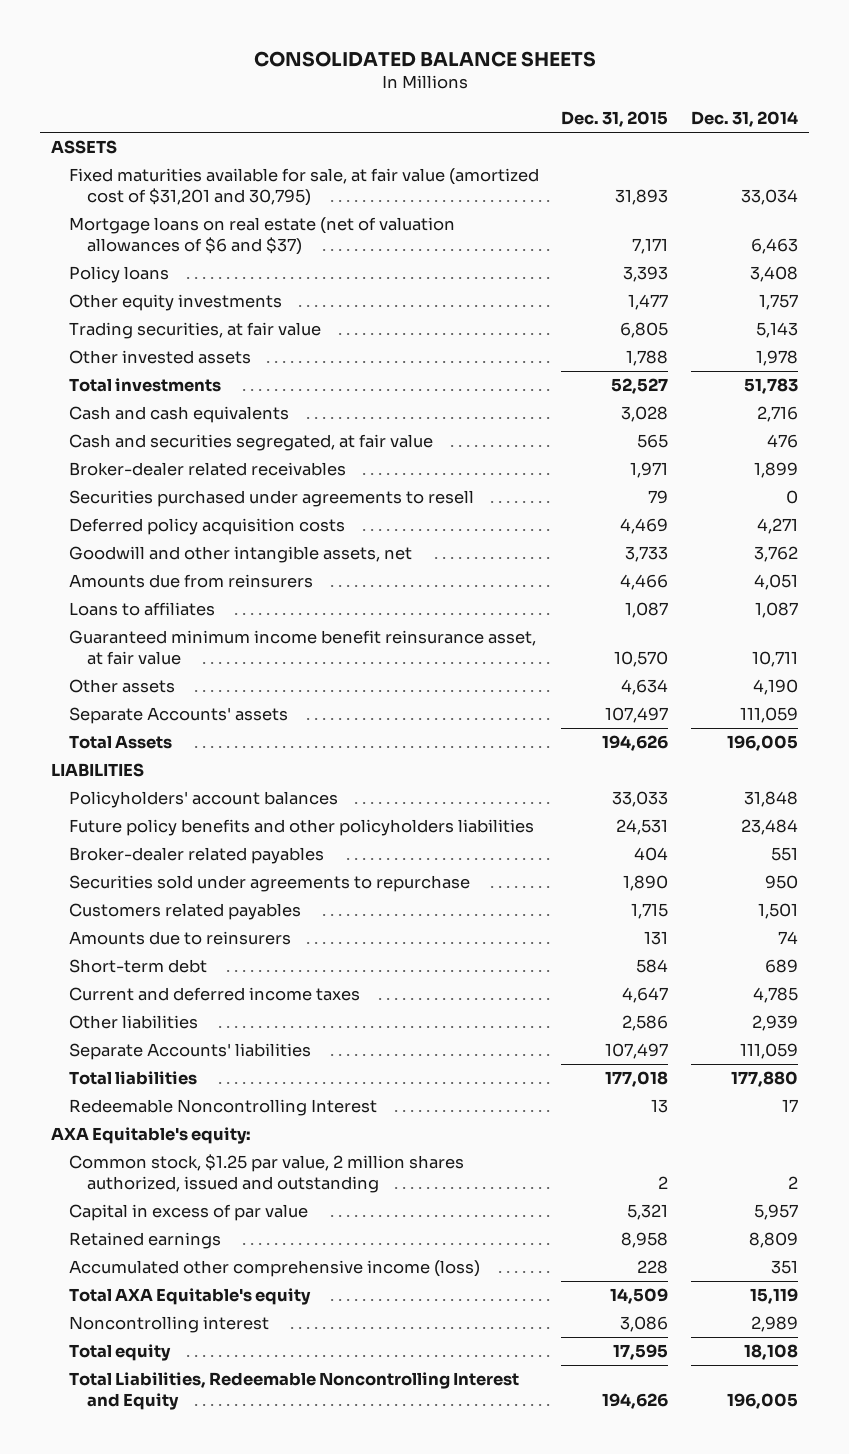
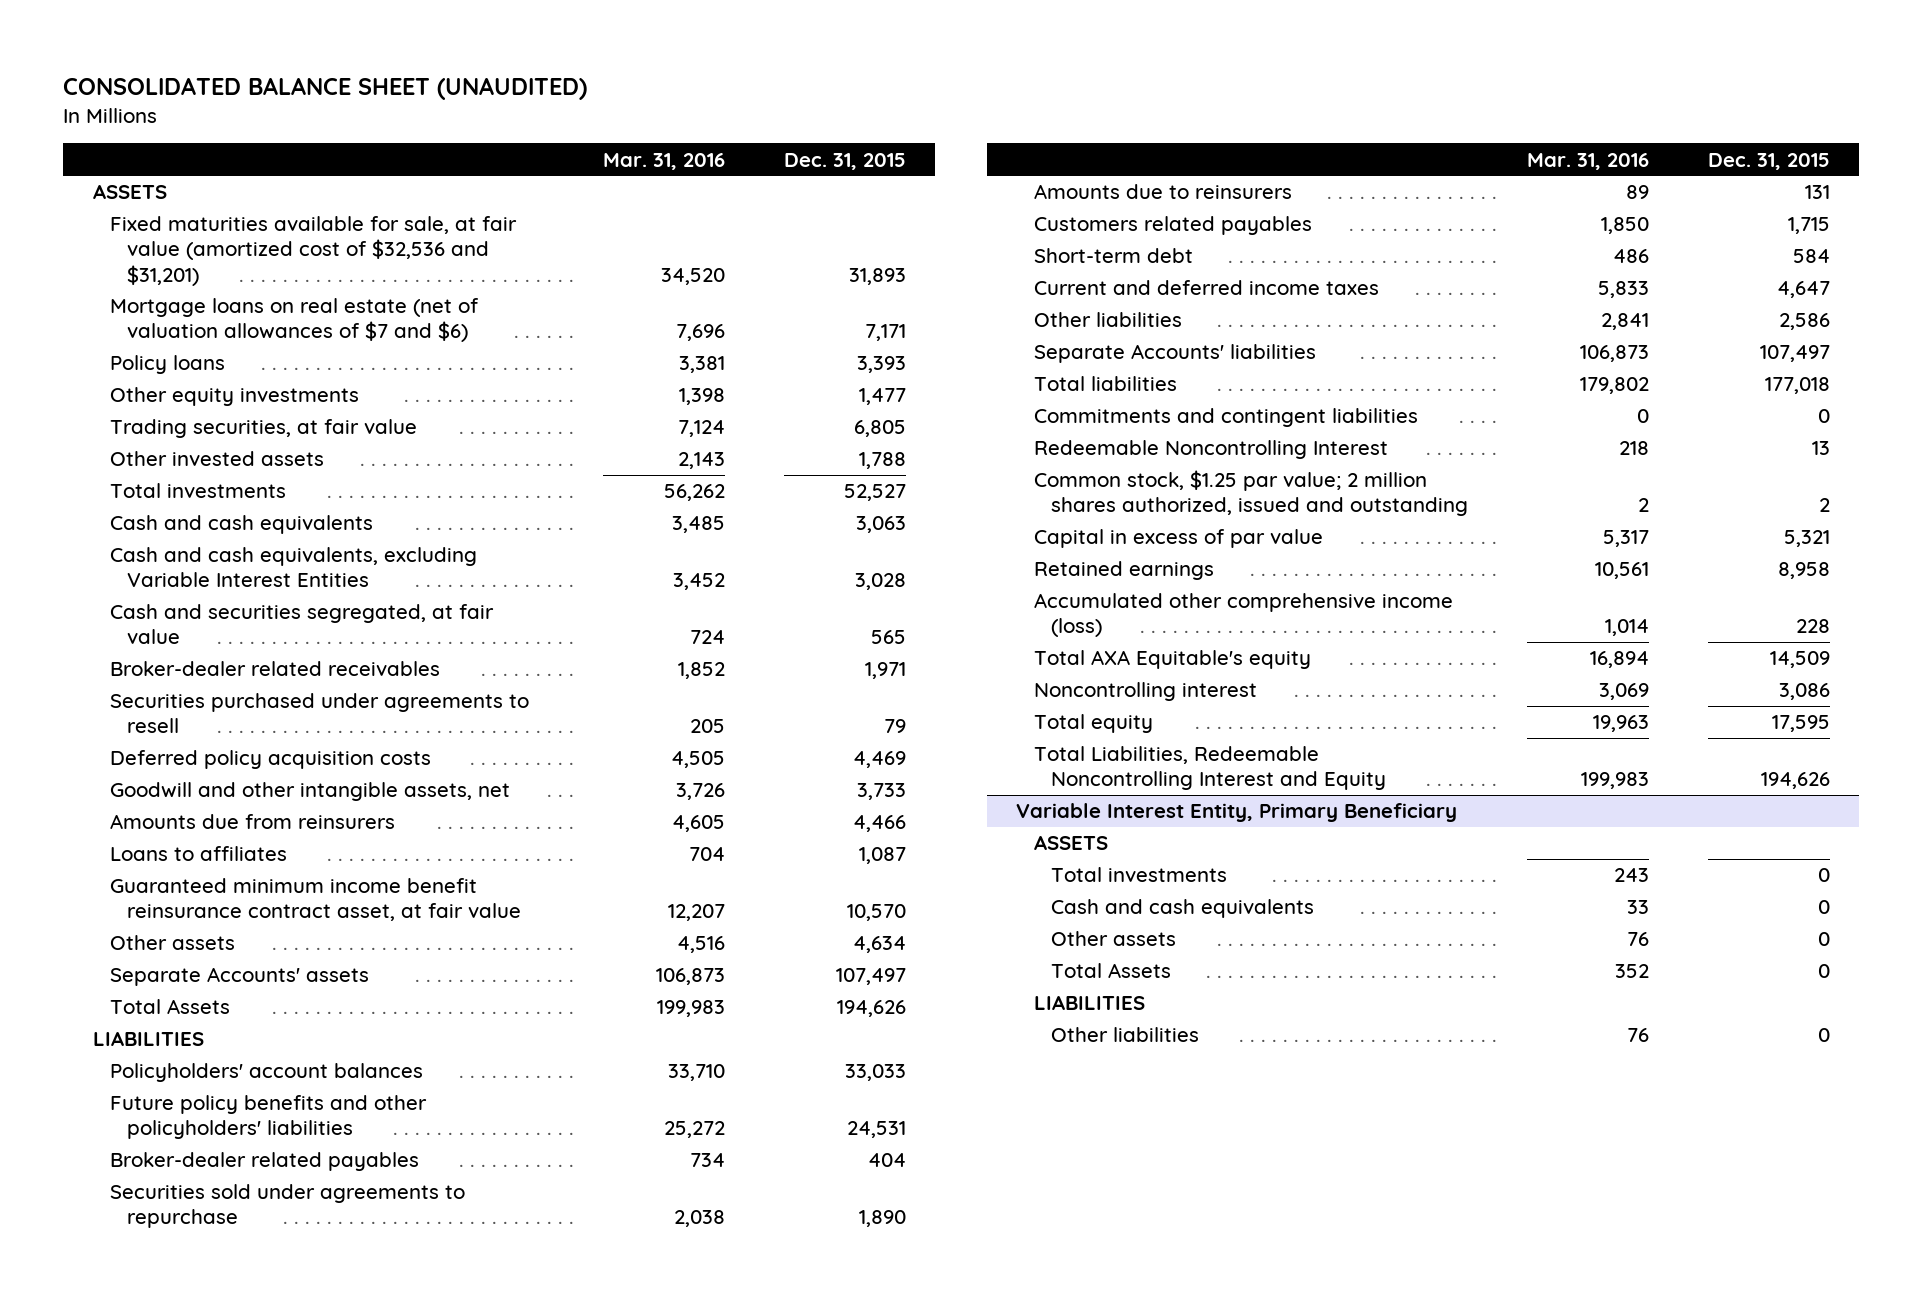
[253,50,596,67] CONSOLIDATED BALANCE SHEETS -> [63,77,588,101] CONSOLIDATED BALANCE SHEET (UNAUDITED)
[690,111,798,128] Dec. 31, 2014 -> none
none -> [603,152,726,170] Mar. 31, 2016
[69,167,540,207] Fixed maturities available for sale, at fair value (amortized cost of $31,201 and 30,795) -> [109,216,517,286] Fixed maturities available for sale, at fair value (amortized cost of $32,536 and $31,201)
[69,216,456,256] Mortgage loans on real estate (net of valuation allowances of $6 and $37) -> [109,298,479,343] Mortgage loans on real estate (net of valuation allowances of $7 and $6)
[621,405,669,422] 3,028 -> [855,516,906,534] 3,063
none -> [109,547,477,588] Cash and cash equivalents, excluding Variable Interest Entities
[69,629,537,666] Guaranteed minimum income benefit reinsurance asset, at fair value -> [109,878,522,922] Guaranteed minimum income benefit reinsurance contract asset, at fair value
[69,818,535,836] Future policy benefits and other policyholders liabilities -> [109,1095,427,1140] Future policy benefits and other policyholders' liabilities
[69,902,302,920] Customers related payables -> [1033,216,1312,236] Customers related payables
none -> [1033,408,1418,428] Commitments and contingent liabilities
[51,1126,252,1144] AXA Equitable's equity: -> none
[69,1153,465,1194] Common stock, $1.25 par value, 2 million shares authorized, issued and outstanding -> [1033,470,1468,517] Common stock, $1.25 par value; 2 million shares authorized, issued and outstanding
none -> [1016,803,1458,823] Variable Interest Entity, Primary Beneficiary
none -> [1033,835,1108,851] ASSETS
none -> [1050,867,1227,883] Total investments
none -> [1050,899,1314,919] Cash and cash equivalents
none -> [1050,931,1176,947] Other assets
none -> [1050,963,1171,979] Total Assets
none -> [1033,995,1145,1011] LIABILITIES
none -> [1050,1027,1199,1043] Other liabilities

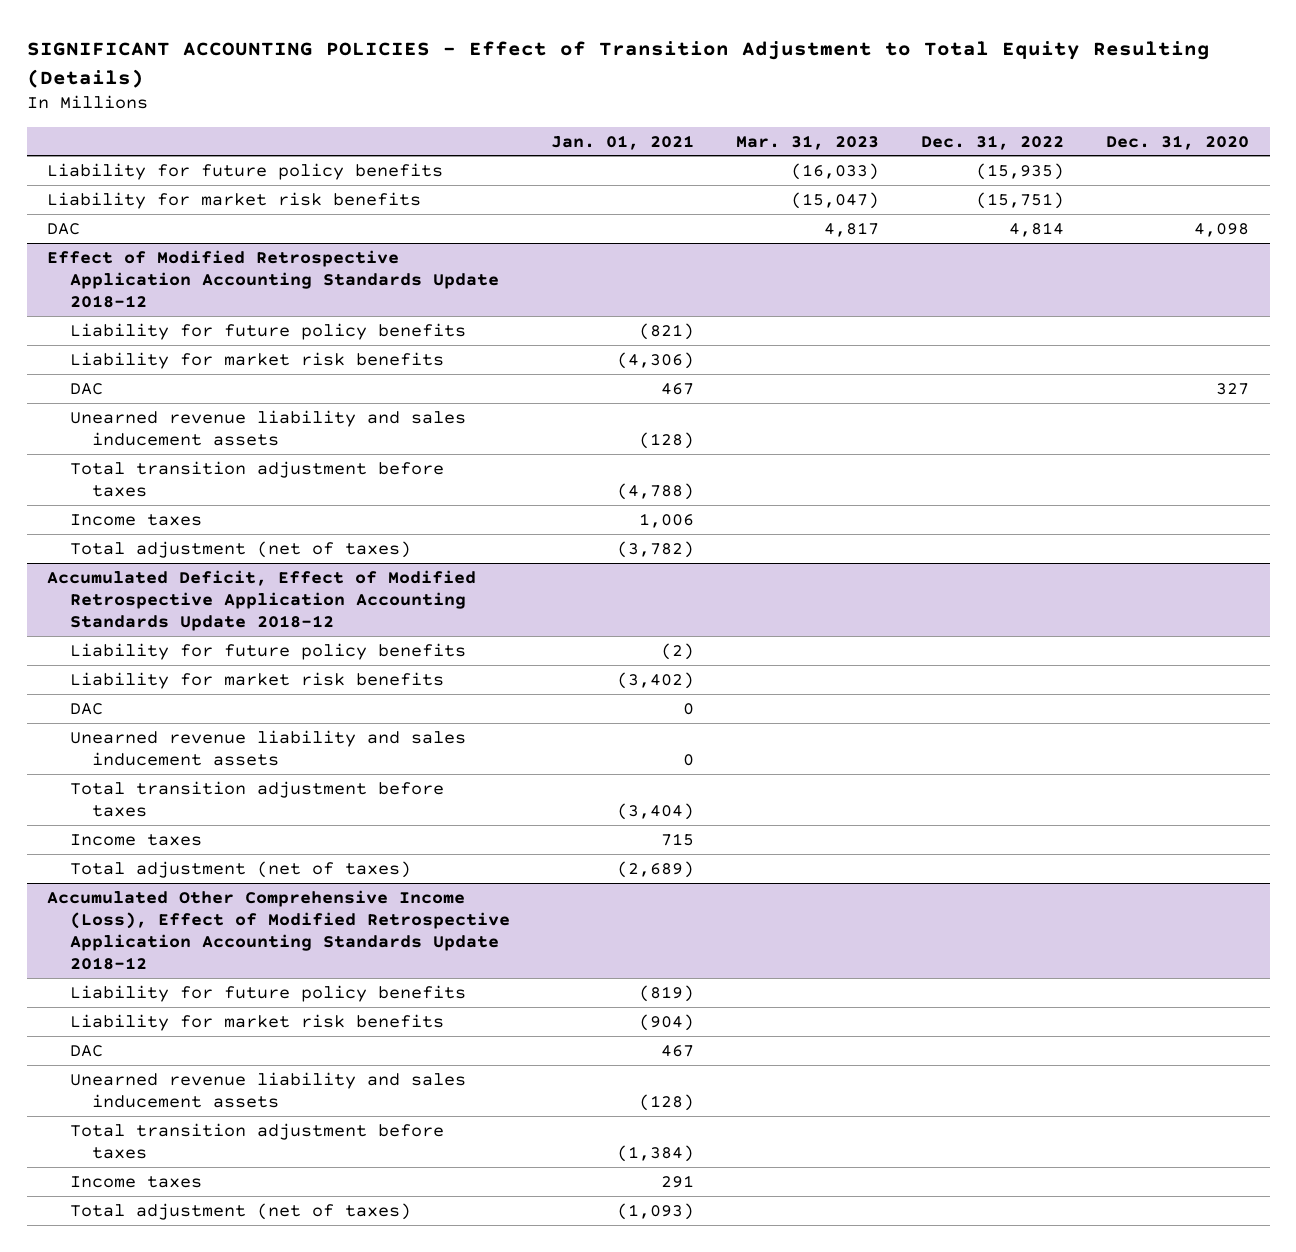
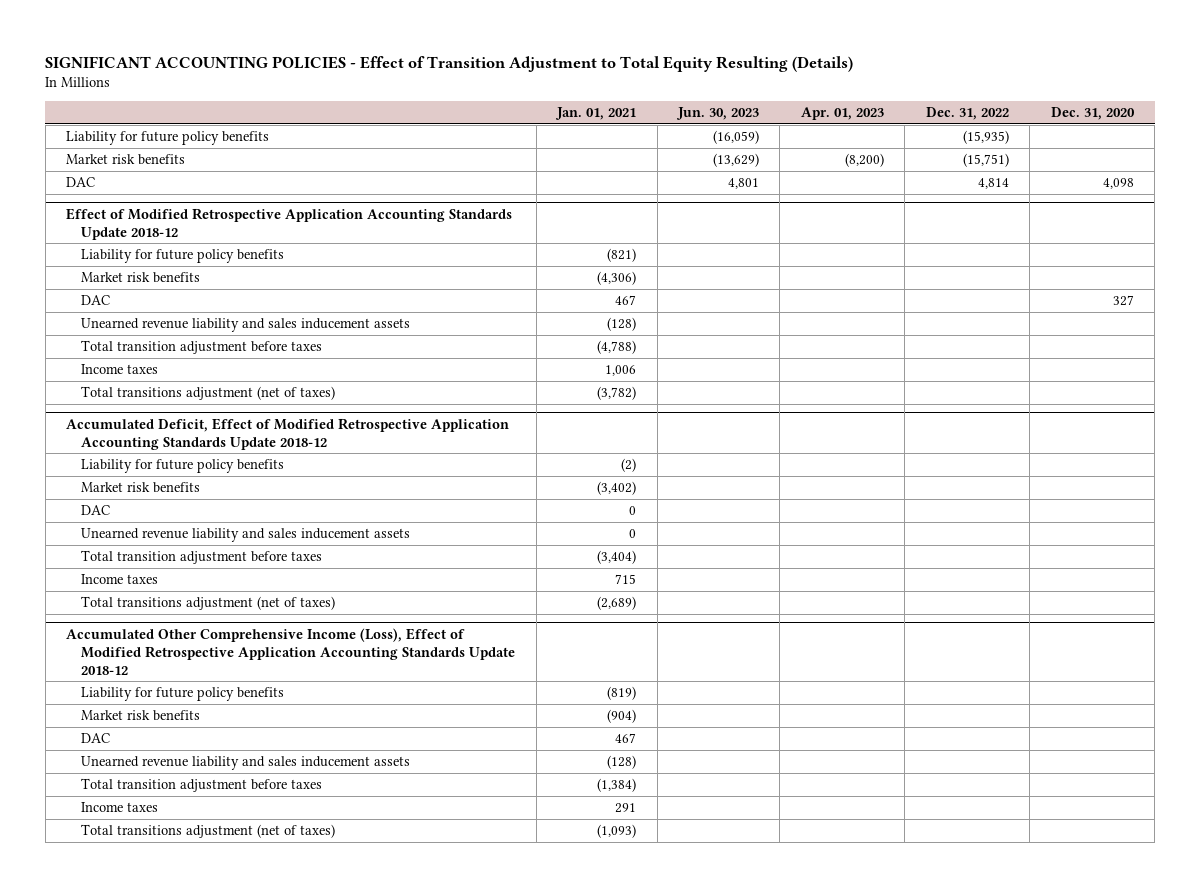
[736,134,880,150] Mar. 31, 2023 -> none
none -> [676,107,760,121] Jun. 30, 2023
none -> [800,107,884,121] Apr. 01, 2023
[47,191,422,209] Liability for market risk benefits -> [66,153,186,165] Market risk benefits
[69,351,444,369] Liability for market risk benefits -> [81,271,201,283] Market risk benefits
[69,540,411,558] Total adjustment (net of taxes) -> [81,385,336,400] Total transitions adjustment (net of taxes)
[69,671,444,689] Liability for market risk benefits -> [81,481,201,493] Market risk benefits
[69,860,411,878] Total adjustment (net of taxes) -> [81,595,336,610] Total transitions adjustment (net of taxes)
[69,1013,444,1031] Liability for market risk benefits -> [81,709,201,721] Market risk benefits
[69,1202,411,1220] Total adjustment (net of taxes) -> [81,823,336,838] Total transitions adjustment (net of taxes)

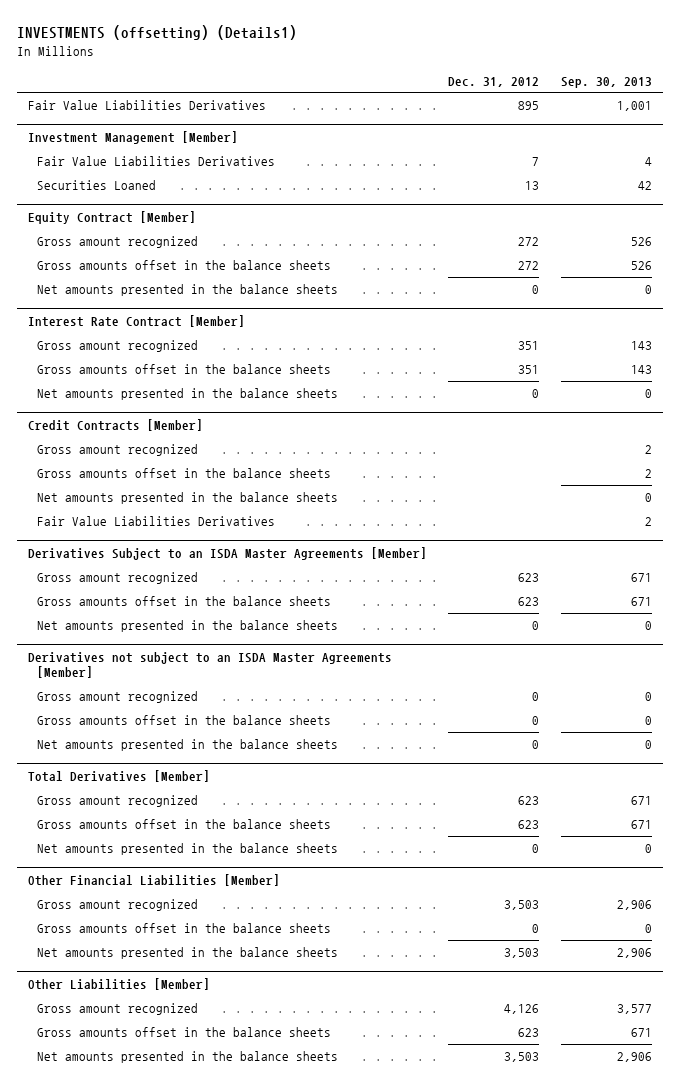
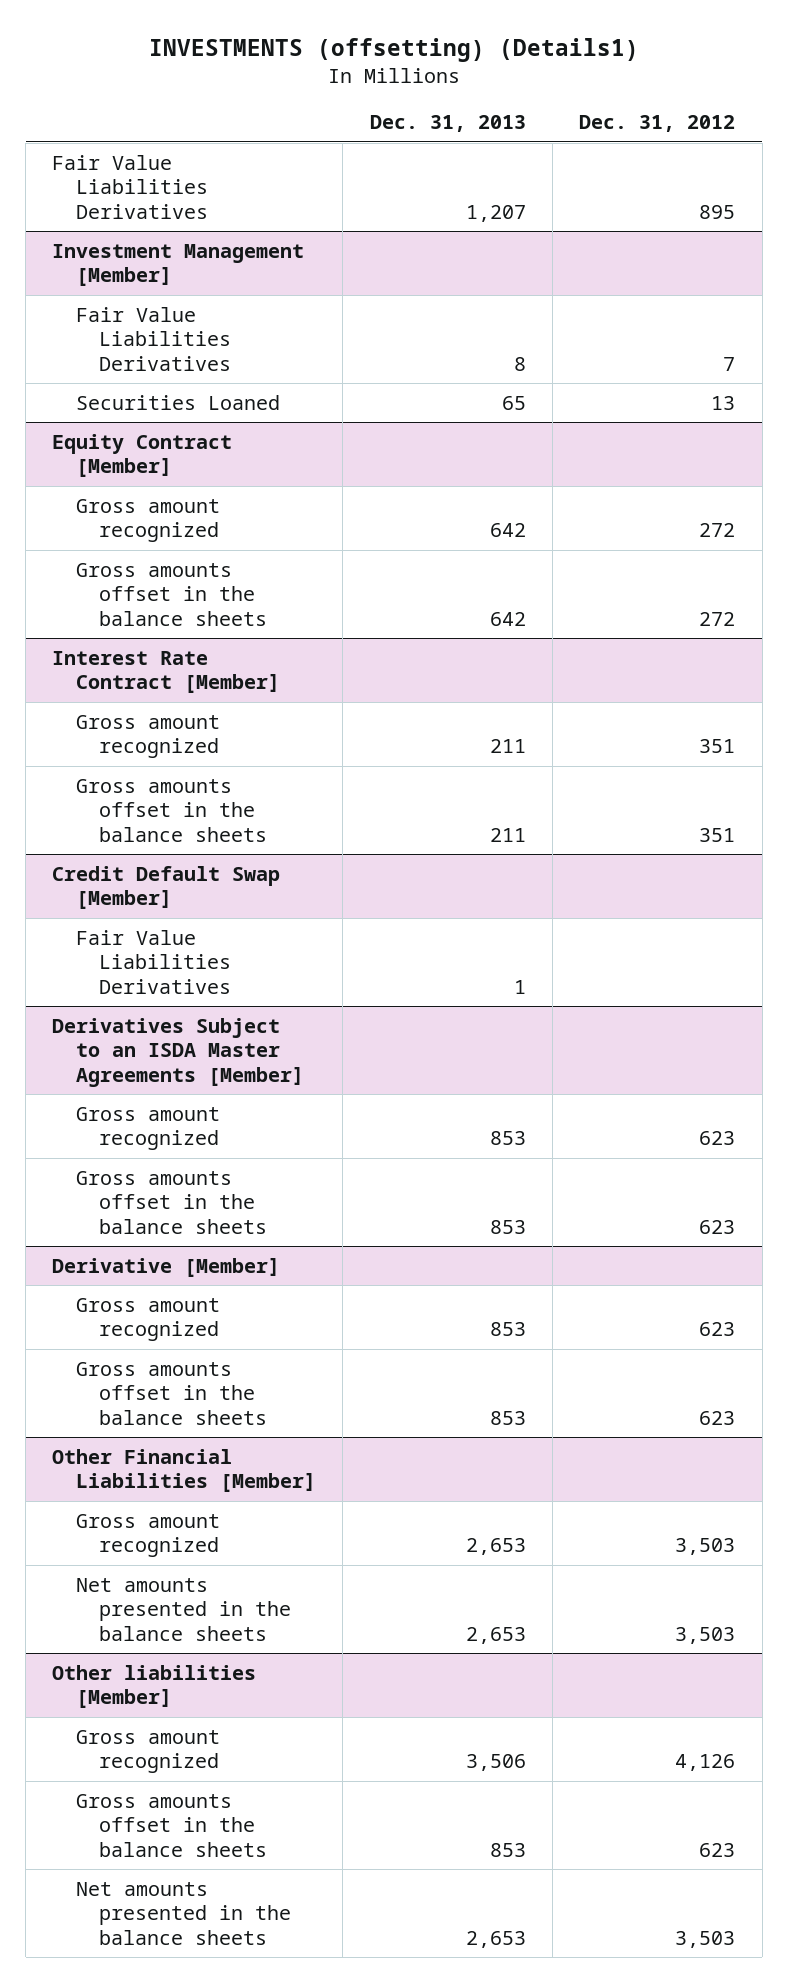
[560,76,652,88] Sep. 30, 2013 -> none
none -> [369,115,526,133] Dec. 31, 2013
[36,284,338,297] Net amounts presented in the balance sheets -> none
[36,388,338,401] Net amounts presented in the balance sheets -> none
[27,418,203,431] Credit Contracts [Member] -> none
[36,444,198,457] Gross amount recognized -> none
[36,468,331,479] Gross amounts offset in the balance sheets -> none
[36,492,338,505] Net amounts presented in the balance sheets -> none
none -> [52,865,281,910] Credit Default Swap [Member]
[36,620,338,633] Net amounts presented in the balance sheets -> none
[27,651,392,679] Derivatives not subject to an ISDA Master Agreements [Member] -> none
[36,691,198,704] Gross amount recognized -> none
[36,715,331,726] Gross amounts offset in the balance sheets -> none
[36,739,338,752] Net amounts presented in the balance sheets -> none
[27,769,210,782] Total Derivatives [Member] -> none
none -> [52,1257,281,1277] Derivative [Member]
[36,843,338,856] Net amounts presented in the balance sheets -> none
[36,923,331,934] Gross amounts offset in the balance sheets -> none
[27,977,210,990] Other Liabilities [Member] -> [52,1664,257,1709] Other liabilities [Member]

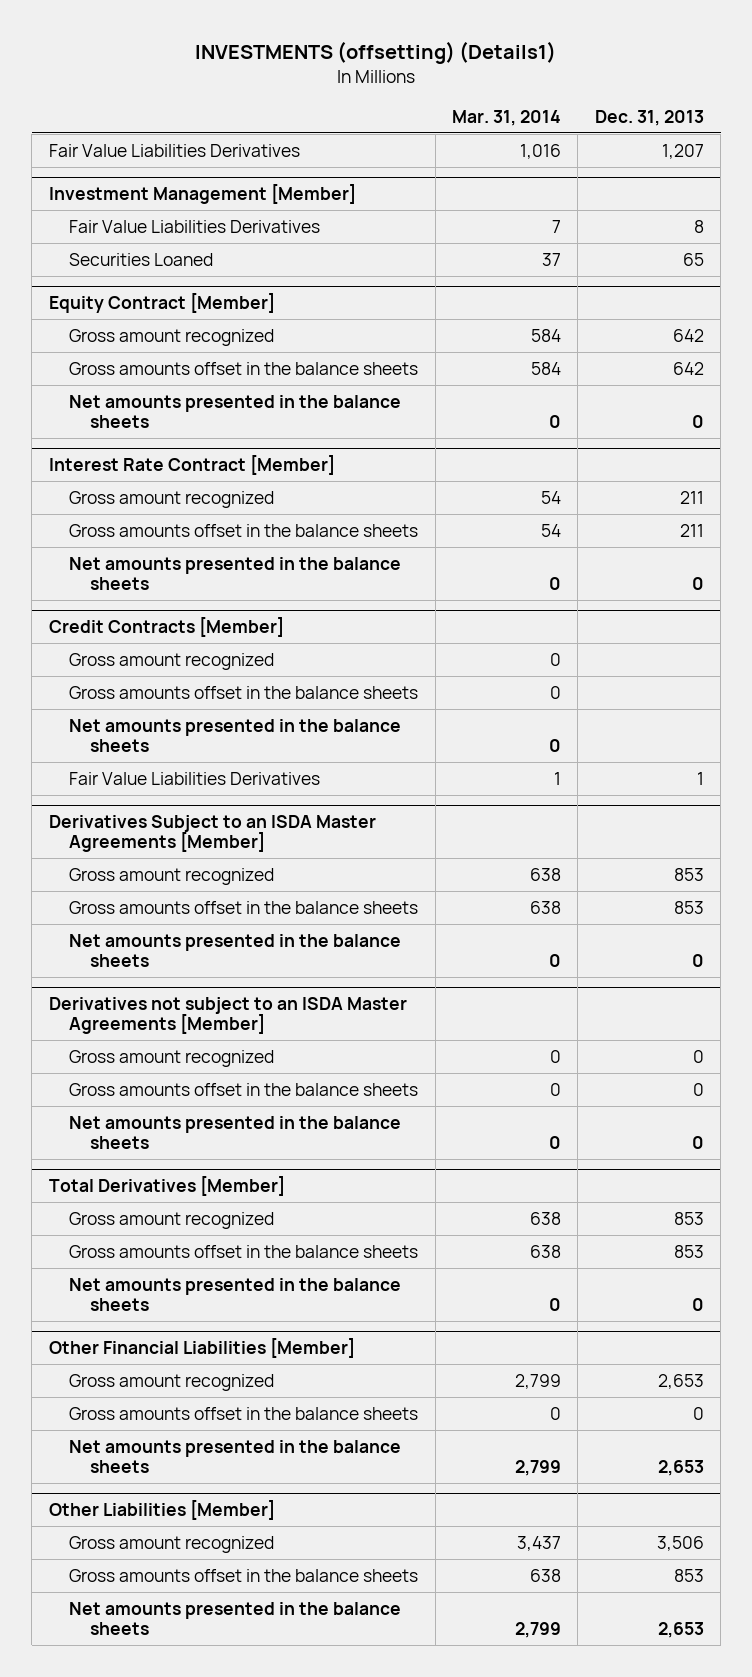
[579,115,736,133] Dec. 31, 2012 -> none
none -> [452,109,562,126] Mar. 31, 2014
none -> [69,394,402,429] Net amounts presented in the balance sheets
[52,865,281,910] Credit Default Swap [Member] -> none
none -> [69,556,402,591] Net amounts presented in the balance sheets
none -> [48,616,284,637] Credit Contracts [Member]
none -> [69,652,275,670] Gross amount recognized
none -> [69,685,419,699] Gross amounts offset in the balance sheets
none -> [69,718,402,753] Net amounts presented in the balance sheets
[52,1257,281,1277] Derivative [Member] -> none
none -> [69,933,402,968] Net amounts presented in the balance sheets
none -> [48,996,407,1035] Derivatives not subject to an ISDA Master Agreements [Member]
none -> [69,1049,275,1067] Gross amount recognized
none -> [69,1082,419,1096] Gross amounts offset in the balance sheets
none -> [69,1115,402,1150] Net amounts presented in the balance sheets
none -> [48,1175,285,1196] Total Derivatives [Member]
none -> [69,1277,402,1312] Net amounts presented in the balance sheets
none -> [69,1406,419,1420] Gross amounts offset in the balance sheets
[52,1664,257,1709] Other liabilities [Member] -> [48,1499,275,1520] Other Liabilities [Member]

